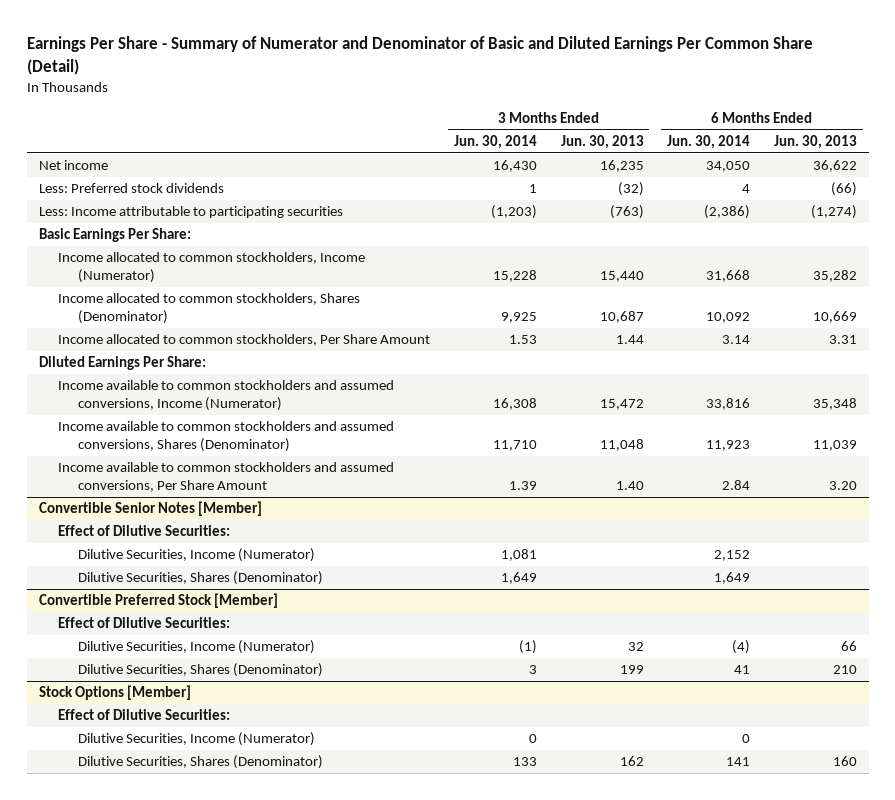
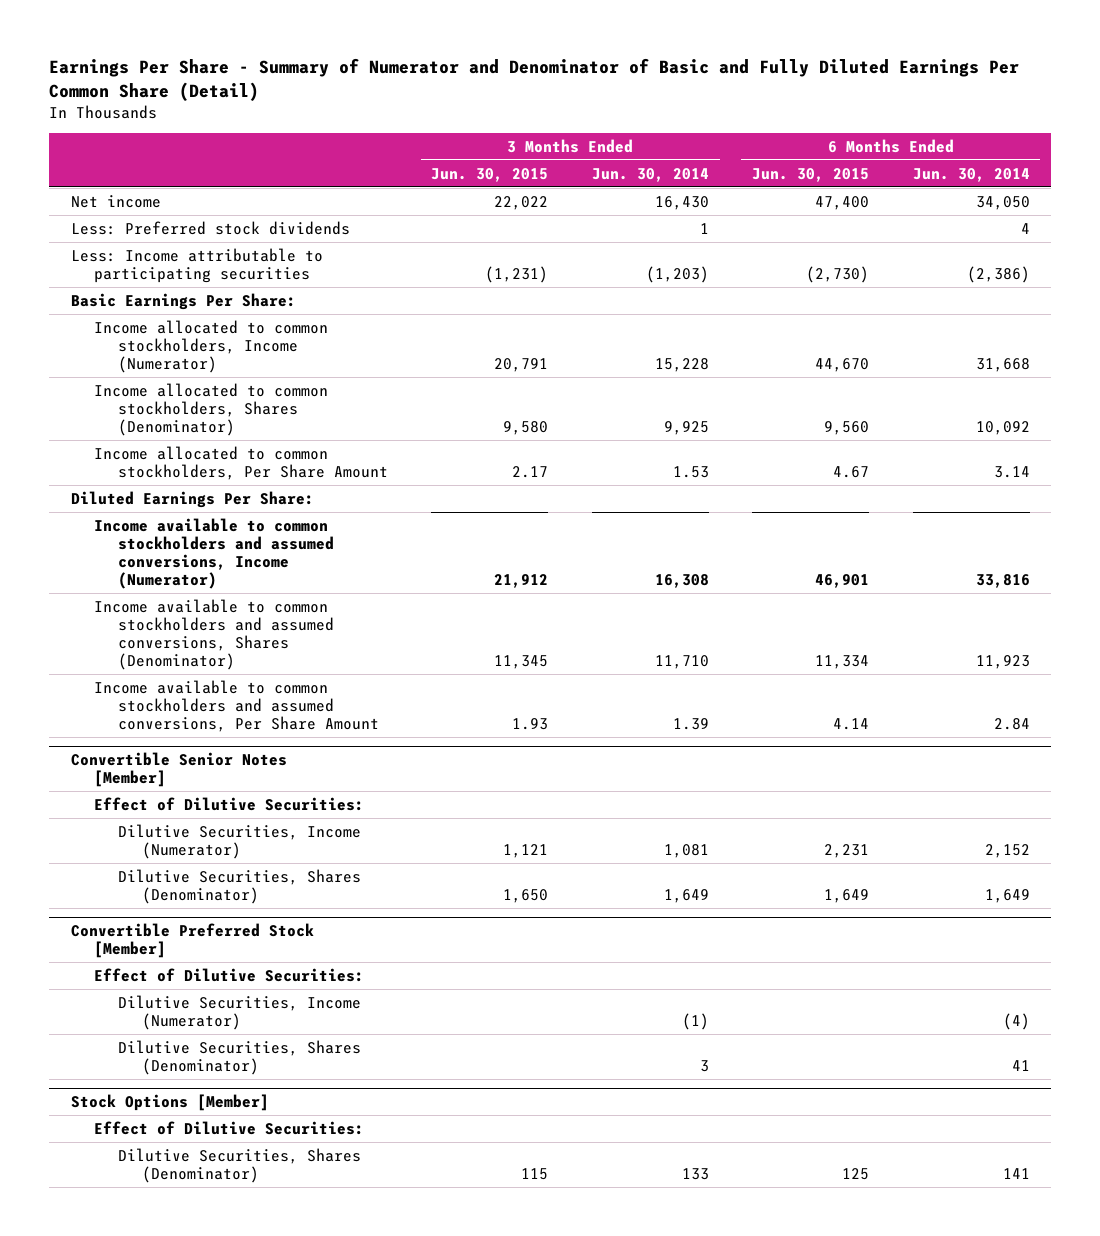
[26,36,813,76] Earnings Per Share - Summary of Numerator and Denominator of Basic and Diluted Earnings Per Common Share (Detail) -> [49,57,1020,101] Earnings Per Share - Summary of Numerator and Denominator of Basic and Fully Diluted Earnings Per Common Share (Detail)
[560,134,644,149] Jun. 30, 2013 -> none
[773,134,857,149] Jun. 30, 2013 -> none
none -> [431,167,549,182] Jun. 30, 2015
none -> [752,167,870,182] Jun. 30, 2015
[77,732,315,747] Dilutive Securities, Income (Numerator) -> none

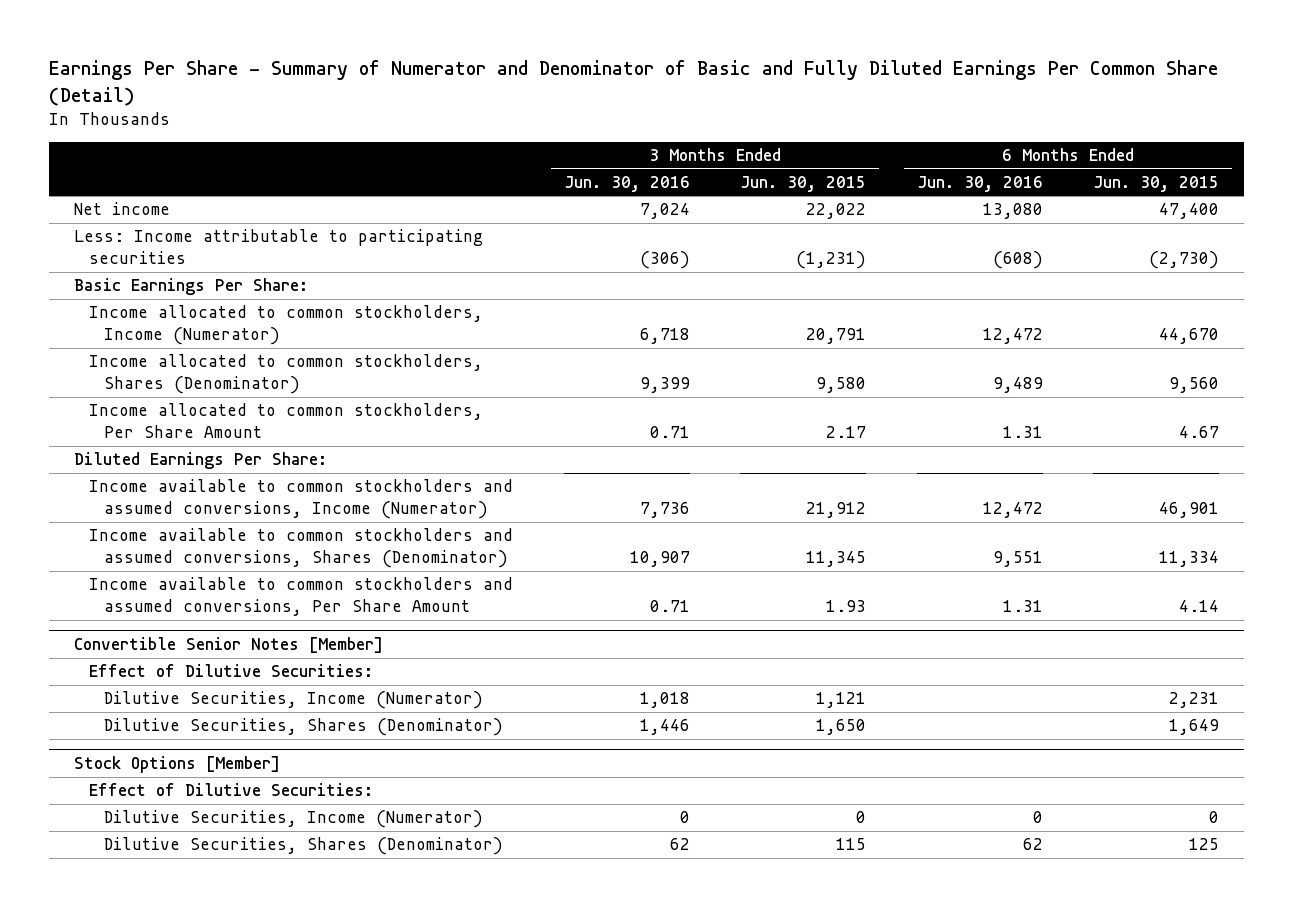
[591,167,709,182] Jun. 30, 2014 -> none
[912,167,1030,182] Jun. 30, 2014 -> none
none -> [563,175,690,192] Jun. 30, 2016
none -> [916,175,1043,192] Jun. 30, 2016
[70,220,350,235] Less: Preferred stock dividends -> none
[70,922,314,959] Convertible Preferred Stock [Member] -> none
[94,967,365,982] Effect of Dilutive Securities: -> none
[118,994,362,1030] Dilutive Securities, Income (Numerator) -> none
[118,1039,362,1075] Dilutive Securities, Shares (Denominator) -> none
none -> [104,810,484,829] Dilutive Securities, Income (Numerator)

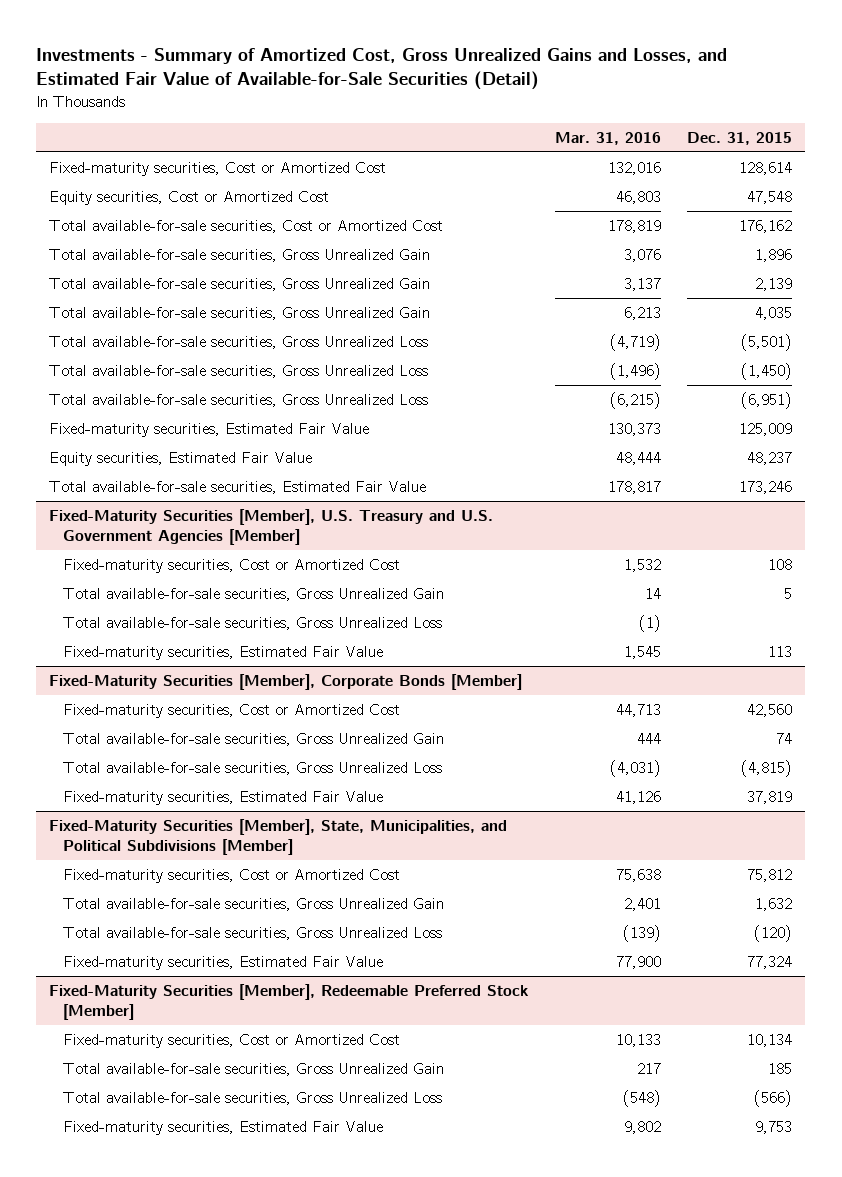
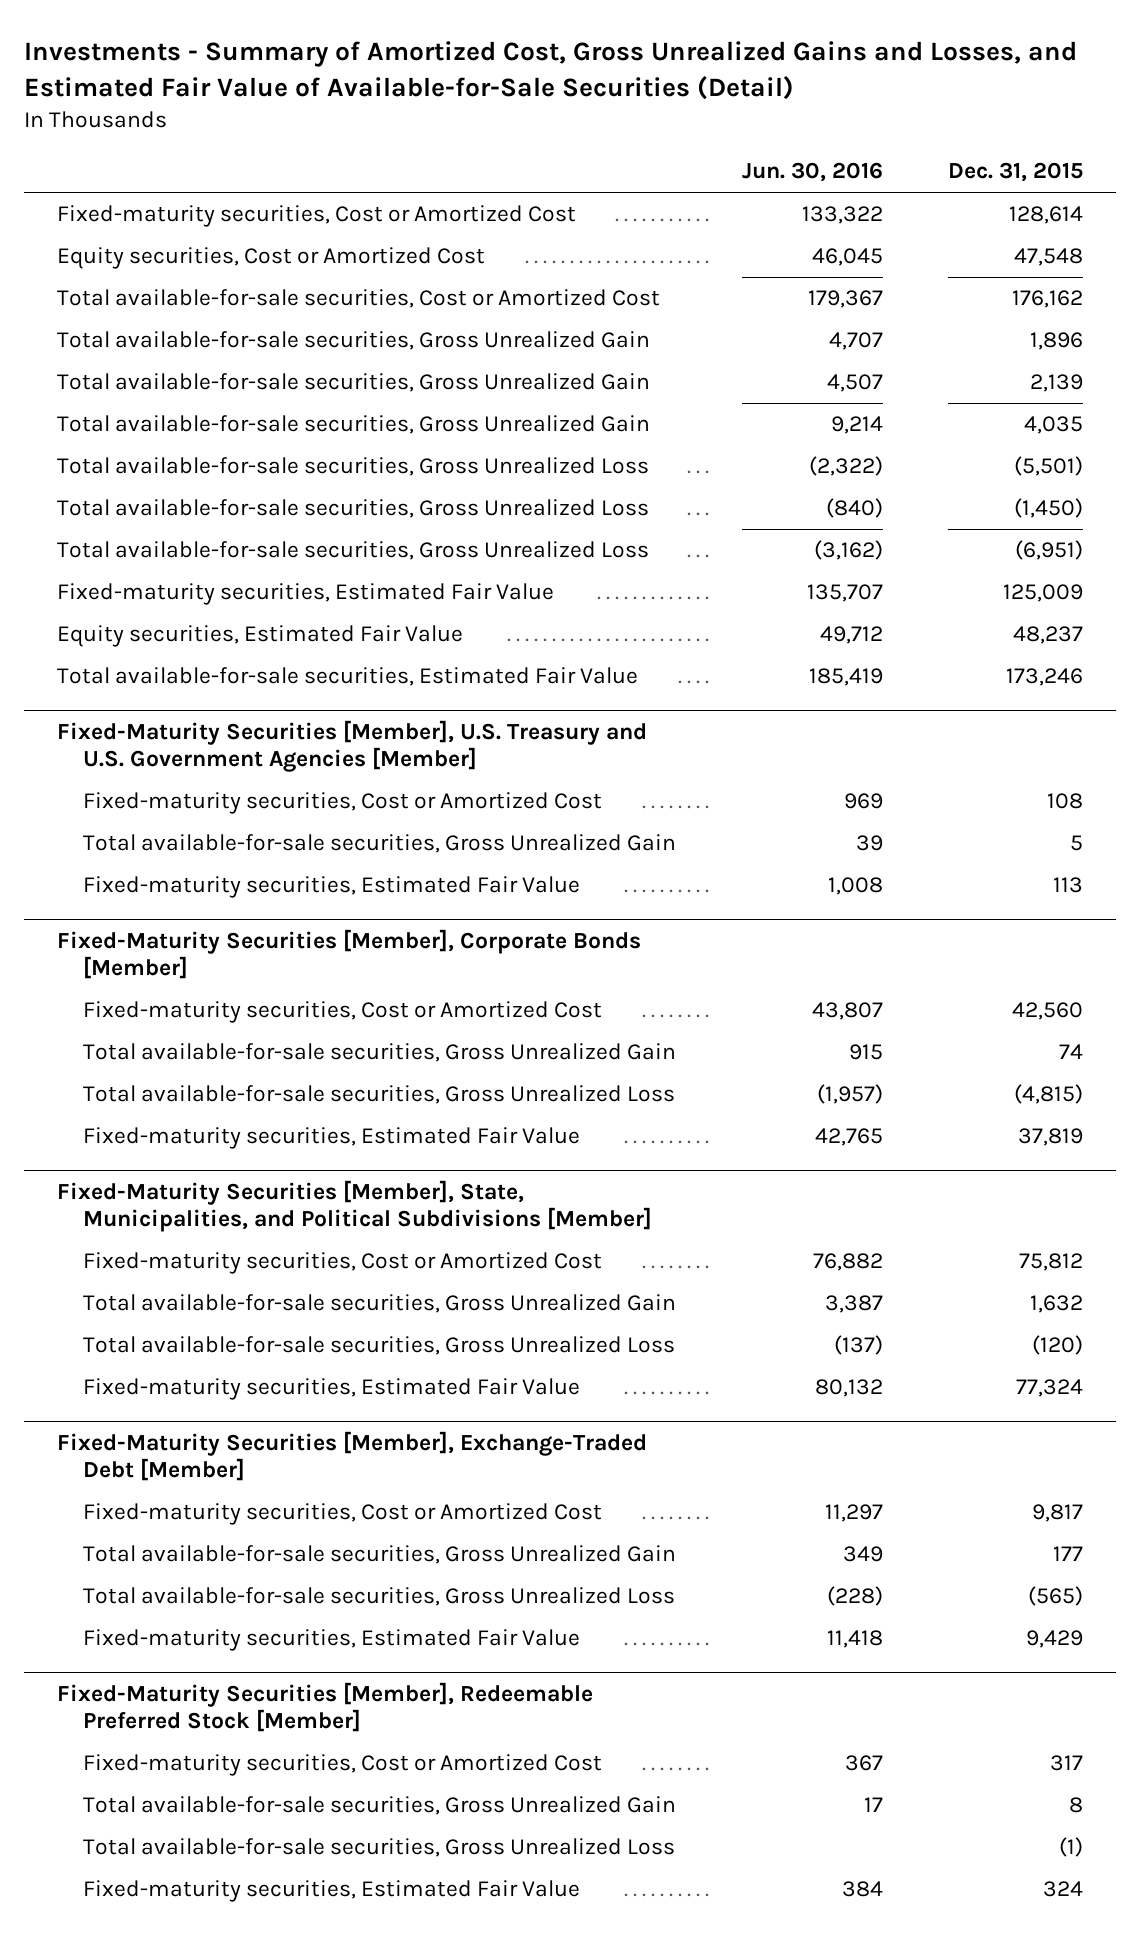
[555,131,662,145] Mar. 31, 2016 -> none
none -> [741,162,883,183] Jun. 30, 2016
[63,617,443,631] Total available-for-sale securities, Gross Unrealized Loss -> none
none -> [56,1430,647,1482] Fixed-Maturity Securities [Member], Exchange-Traded Debt [Member]
none -> [82,1503,602,1526] Fixed-maturity securities, Cost or Amortized Cost
none -> [82,1545,676,1565] Total available-for-sale securities, Gross Unrealized Gain
none -> [82,1587,675,1607] Total available-for-sale securities, Gross Unrealized Loss
none -> [82,1629,580,1652] Fixed-maturity securities, Estimated Fair Value
[747,1034,793,1048] 10,134 -> [1050,1755,1084,1772] 317
[768,1063,793,1075] 185 -> [1069,1797,1084,1814] 8
[754,1090,793,1108] (566) -> [1059,1837,1084,1858] (1)
[755,1121,793,1135] 9,753 -> [1043,1881,1084,1898] 324

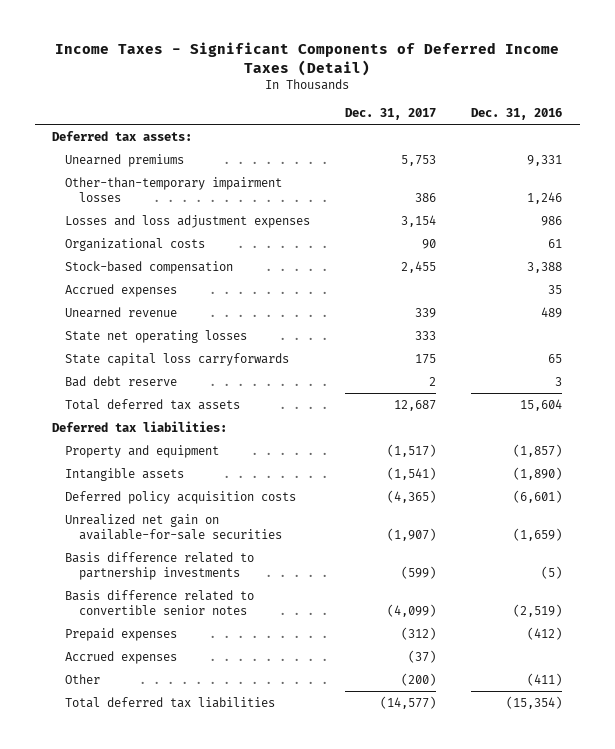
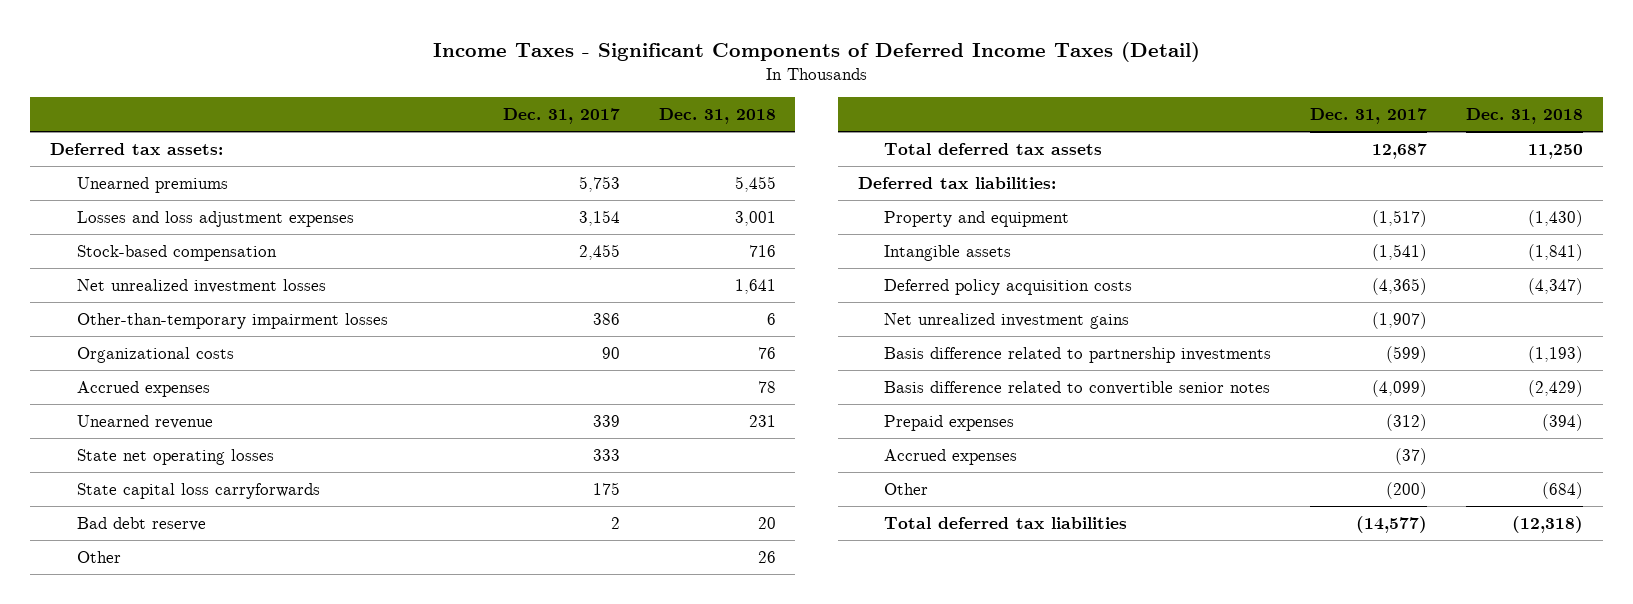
[471,107,563,120] Dec. 31, 2016 -> none
none -> [658,108,776,125] Dec. 31, 2018
none -> [76,278,326,293] Net unrealized investment losses
[65,176,283,203] Other-than-temporary impairment losses -> [76,312,388,329] Other-than-temporary impairment losses
[65,237,206,251] Organizational costs -> [76,346,234,363] Organizational costs
none -> [76,550,121,563] Other
[65,513,282,541] Unrealized net gain on available-for-sale securities -> [884,312,1130,329] Net unrealized investment gains

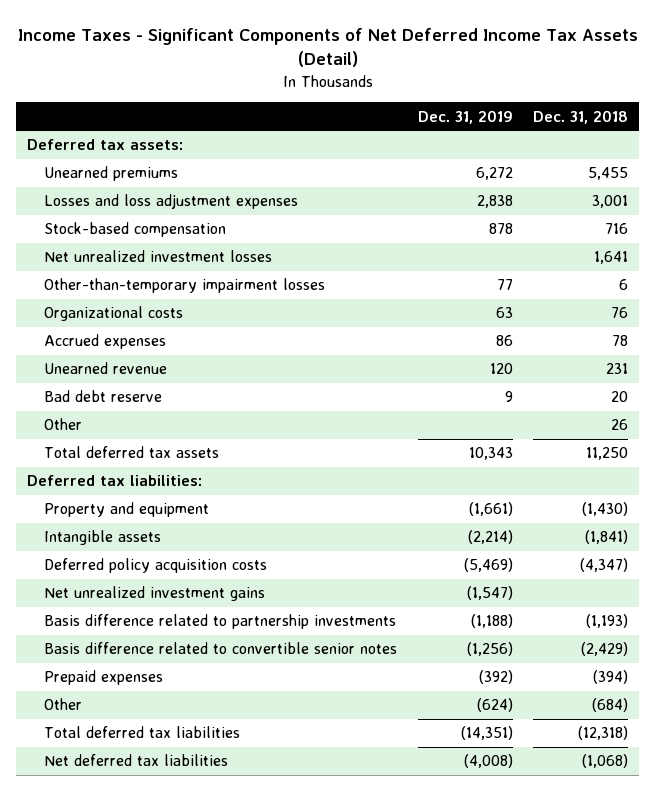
[432,42,1200,63] Income Taxes - Significant Components of Deferred Income Taxes (Detail) -> [17,27,638,68] Income Taxes - Significant Components of Net Deferred Income Tax Assets (Detail)
[502,108,620,125] Dec. 31, 2017 -> none
none -> [417,109,513,124] Dec. 31, 2019
[76,448,274,465] State net operating losses -> none
[76,482,320,499] State capital loss carryforwards -> none
[884,448,1018,465] Accrued expenses -> none
none -> [43,754,228,767] Net deferred tax liabilities

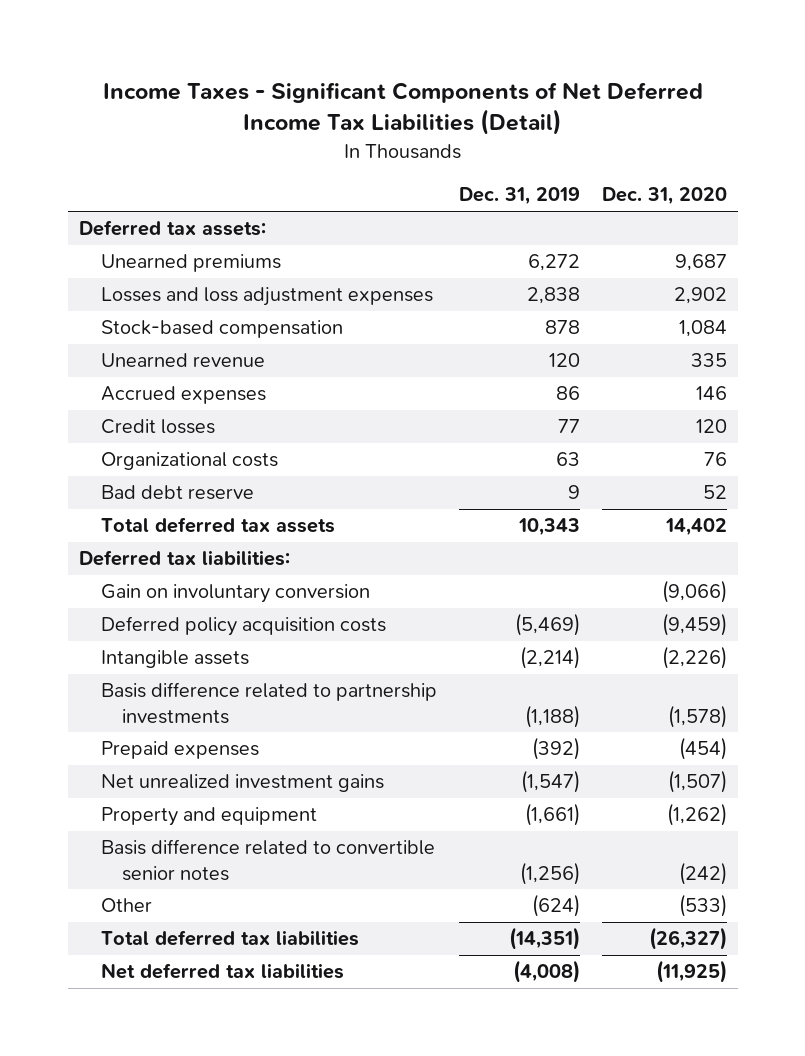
[17,27,638,68] Income Taxes - Significant Components of Net Deferred Income Tax Assets (Detail) -> [102,82,703,136] Income Taxes - Significant Components of Net Deferred Income Tax Liabilities (Detail)
[533,109,629,124] Dec. 31, 2018 -> none
none -> [601,187,727,206] Dec. 31, 2020
[43,250,272,263] Net unrealized investment losses -> none
[43,278,325,294] Other-than-temporary impairment losses -> none
[43,334,166,350] Accrued expenses -> [100,386,266,405] Accrued expenses
none -> [100,419,215,435] Credit losses
[43,306,183,322] Organizational costs -> [100,452,278,471] Organizational costs
[43,418,82,431] Other -> none
none -> [100,584,370,604] Gain on involuntary conversion
[43,530,161,546] Intangible assets -> [100,650,249,669] Intangible assets
[43,586,265,602] Net unrealized investment gains -> [100,774,384,793] Net unrealized investment gains
[43,502,209,518] Property and equipment -> [100,807,317,827] Property and equipment
[43,642,397,655] Basis difference related to convertible senior notes -> [100,839,435,881] Basis difference related to convertible senior notes

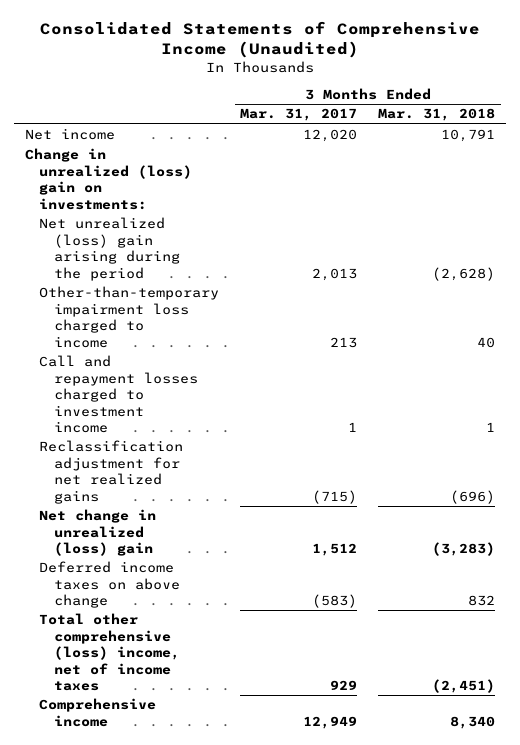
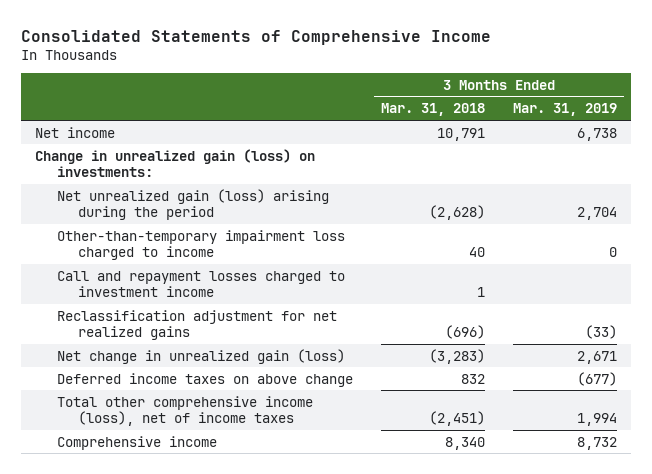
[40,21,481,59] Consolidated Statements of Comprehensive Income (Unaudited) -> [21,30,492,46] Consolidated Statements of Comprehensive Income
[240,108,358,122] Mar. 31, 2017 -> none
none -> [512,103,617,117] Mar. 31, 2019
[24,148,193,210] Change in unrealized (loss) gain on investments: -> [35,148,316,178] Change in unrealized gain (loss) on investments:
[39,217,180,281] Net unrealized (loss) gain arising during the period -> [56,188,329,221] Net unrealized gain (loss) arising during the period
[39,509,157,557] Net change in unrealized (loss) gain -> [56,348,345,364] Net change in unrealized gain (loss)
[39,613,180,691] Total other comprehensive (loss) income, net of income taxes -> [56,395,313,427] Total other comprehensive income (loss), net of income taxes

